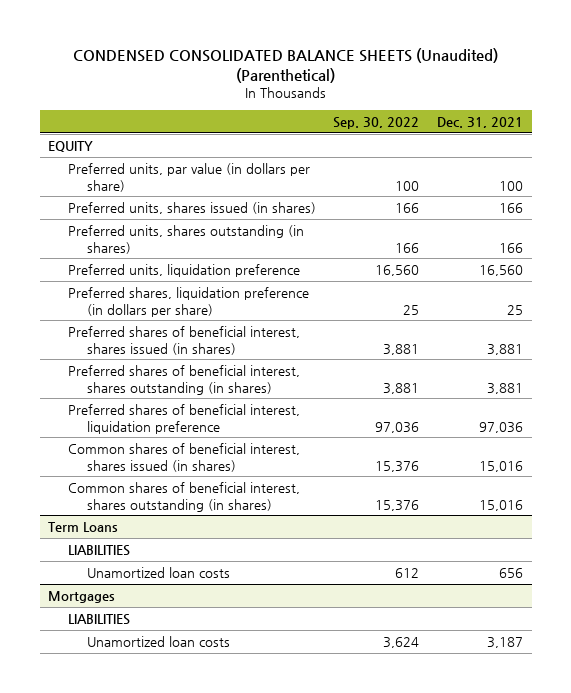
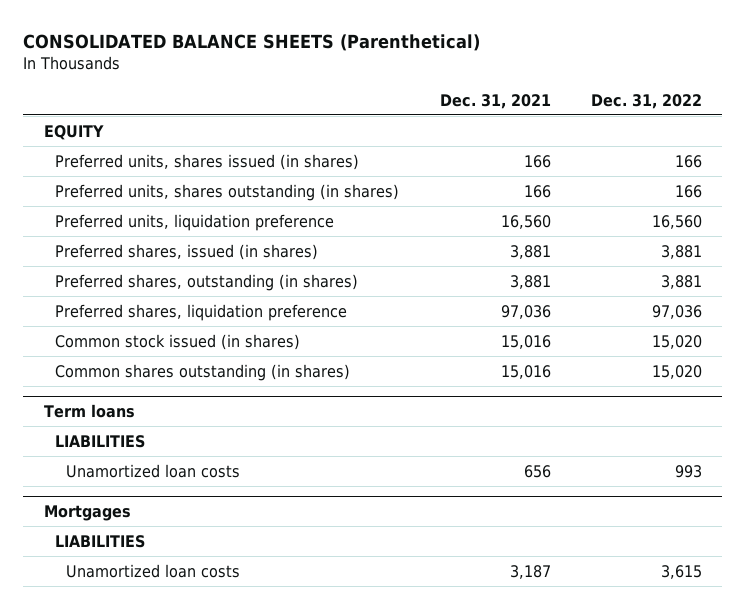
[72,47,498,83] CONDENSED CONSOLIDATED BALANCE SHEETS (Unaudited) (Parenthetical) -> [23,34,481,52] CONSOLIDATED BALANCE SHEETS (Parenthetical)
[333,116,420,129] Sep. 30, 2022 -> none
none -> [591,93,703,109] Dec. 31, 2022
[67,162,310,192] Preferred units, par value (in dollars per share) -> none
[67,286,309,317] Preferred shares, liquidation preference (in dollars per share) -> none
[67,325,300,355] Preferred shares of beneficial interest, shares issued (in shares) -> [54,243,318,260] Preferred shares, issued (in shares)
[67,364,300,395] Preferred shares of beneficial interest, shares outstanding (in shares) -> [54,273,358,291] Preferred shares, outstanding (in shares)
[67,403,300,434] Preferred shares of beneficial interest, liquidation preference -> [54,303,347,321] Preferred shares, liquidation preference
[67,442,300,472] Common shares of beneficial interest, shares issued (in shares) -> [54,333,300,350] Common stock issued (in shares)
[67,481,300,512] Common shares of beneficial interest, shares outstanding (in shares) -> [54,363,350,381] Common shares outstanding (in shares)
[48,521,119,532] Term Loans -> [43,403,135,418] Term loans

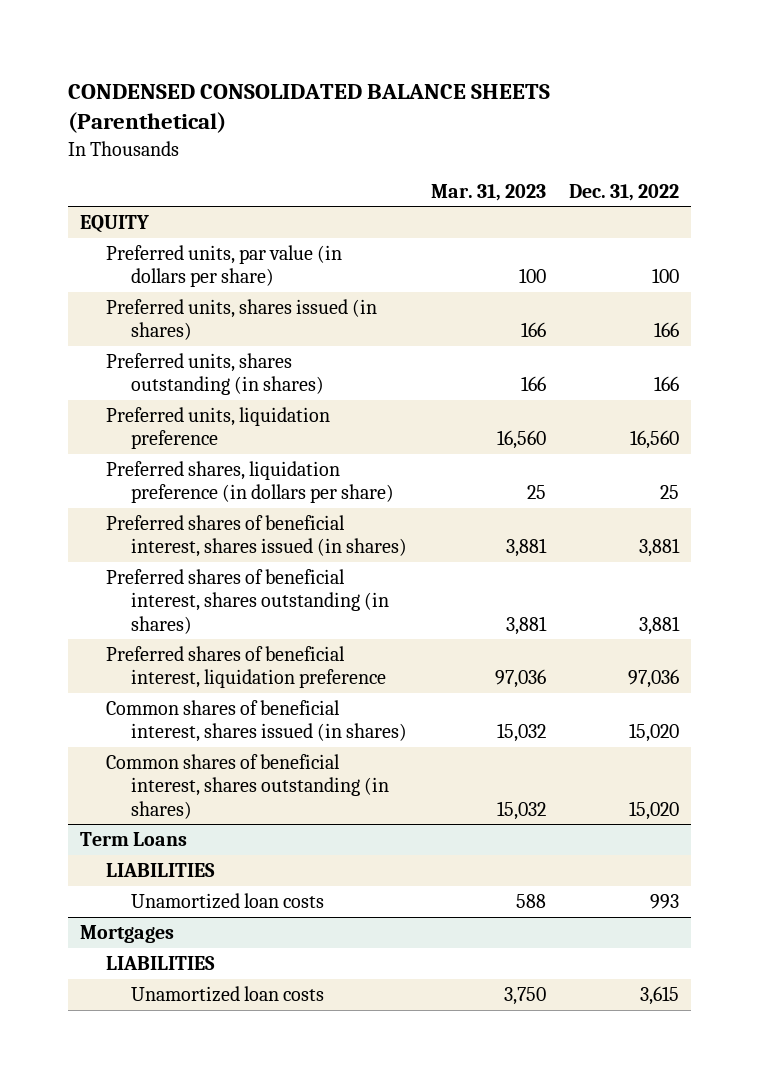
[23,34,481,52] CONSOLIDATED BALANCE SHEETS (Parenthetical) -> [68,83,551,134] CONDENSED CONSOLIDATED BALANCE SHEETS (Parenthetical)
[439,93,551,109] Dec. 31, 2021 -> none
none -> [430,183,546,201] Mar. 31, 2023
none -> [105,245,342,288] Preferred units, par value (in dollars per share)
none -> [105,461,395,504] Preferred shares, liquidation preference (in dollars per share)
[54,243,318,260] Preferred shares, issued (in shares) -> [105,515,408,558] Preferred shares of beneficial interest, shares issued (in shares)
[54,273,358,291] Preferred shares, outstanding (in shares) -> [105,569,390,634] Preferred shares of beneficial interest, shares outstanding (in shares)
[54,303,347,321] Preferred shares, liquidation preference -> [105,646,387,689] Preferred shares of beneficial interest, liquidation preference
[54,333,300,350] Common stock issued (in shares) -> [105,700,408,743] Common shares of beneficial interest, shares issued (in shares)
[54,363,350,381] Common shares outstanding (in shares) -> [105,754,390,819] Common shares of beneficial interest, shares outstanding (in shares)
[43,403,135,418] Term loans -> [79,832,187,847] Term Loans

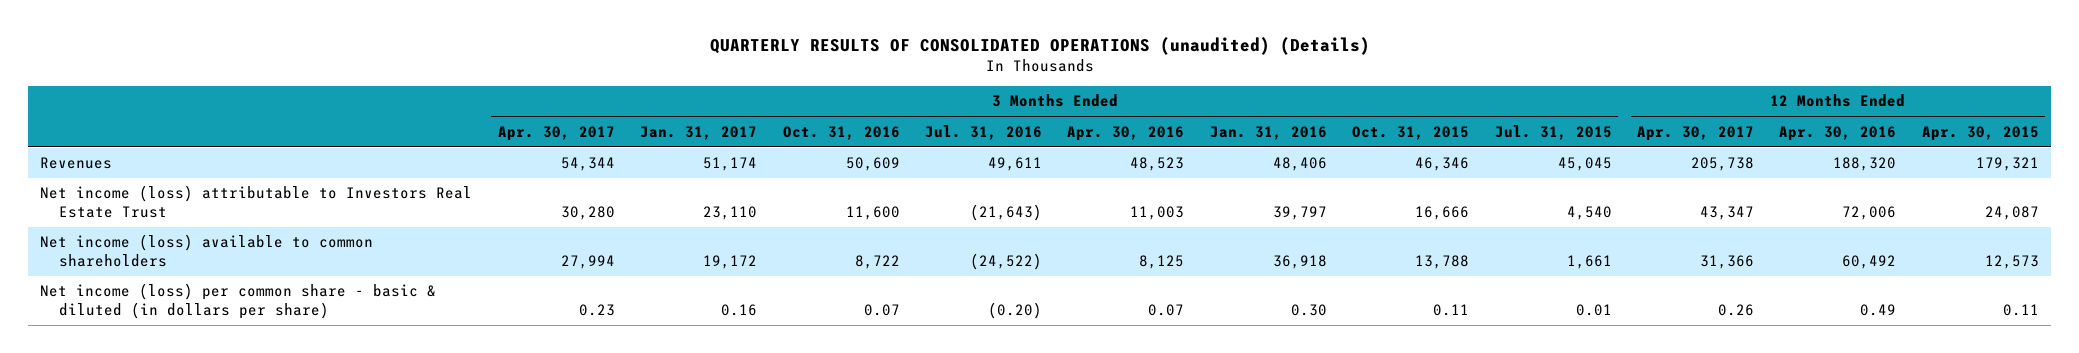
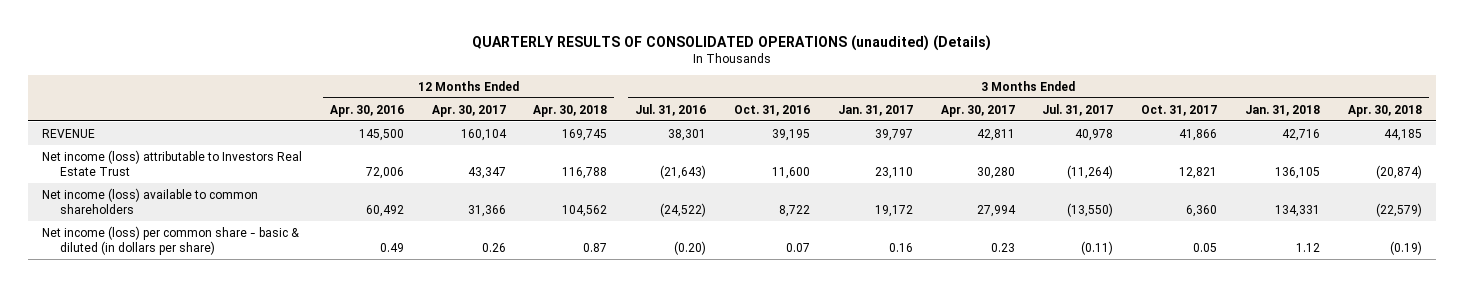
[1067,125,1185,141] Apr. 30, 2016 -> none
[1209,125,1327,140] Jan. 31, 2016 -> none
[1352,125,1470,140] Oct. 31, 2015 -> none
[1494,124,1612,140] Jul. 31, 2015 -> none
[1921,125,2039,141] Apr. 30, 2015 -> none
none -> [533,104,608,117] Apr. 30, 2018
none -> [1042,103,1114,116] Jul. 31, 2017
none -> [1141,104,1218,116] Oct. 31, 2017
none -> [1244,104,1320,116] Jan. 31, 2018
none -> [1347,104,1422,117] Apr. 30, 2018
[40,157,113,170] Revenues -> none
none -> [42,128,96,138] REVENUE

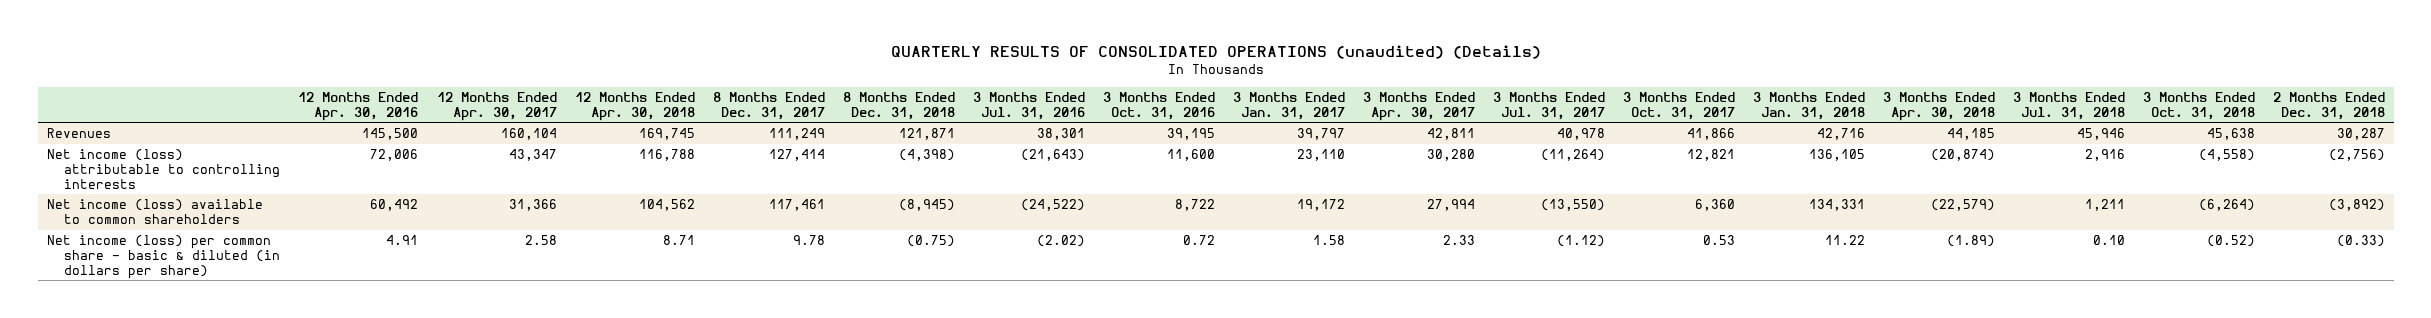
none -> [712,91,825,120] 8 Months Ended Dec. 31, 2017
none -> [842,91,955,120] 8 Months Ended Dec. 31, 2018
none -> [2012,91,2125,120] 3 Months Ended Jul. 31, 2018
none -> [2142,91,2255,120] 3 Months Ended Oct. 31, 2018
none -> [2272,91,2385,120] 2 Months Ended Dec. 31, 2018
[42,128,96,138] REVENUE -> [46,128,111,139] Revenues
[42,149,303,176] Net income (loss) attributable to Investors Real Estate Trust -> [46,149,281,189] Net income (loss) attributable to controlling interests
[379,242,404,252] 0.49 -> [386,235,419,246] 4.91
[481,242,506,252] 0.26 -> [524,235,557,246] 2.58
[583,242,608,252] 0.87 -> [662,235,695,246] 8.71
[674,240,707,255] (0.20) -> [1036,235,1085,248] (2.02)
[785,242,810,252] 0.07 -> [1182,235,1215,246] 0.72
[888,242,913,252] 0.16 -> [1312,235,1345,246] 1.58
[990,242,1015,252] 0.23 -> [1442,235,1475,246] 2.33
[1081,240,1114,255] (0.11) -> [1556,235,1605,248] (1.12)
[1193,242,1218,252] 0.05 -> [1702,235,1735,246] 0.53
[1295,242,1320,252] 1.12 -> [1824,235,1865,246] 11.22
[1389,240,1422,255] (0.19) -> [1946,235,1995,248] (1.89)

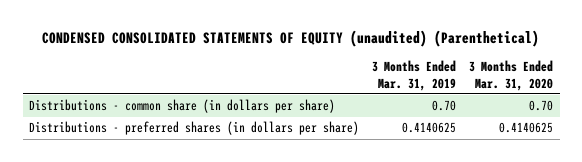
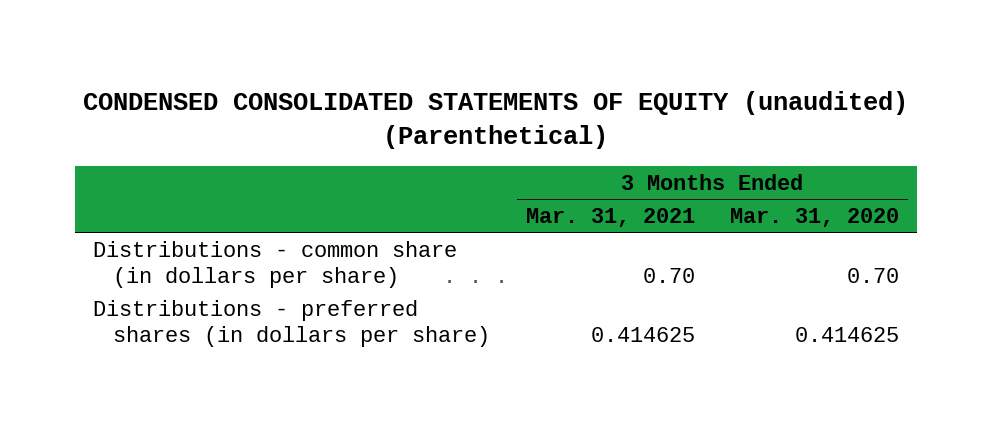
[372,59,457,91] 3 Months Ended Mar. 31, 2019 -> none
none -> [525,208,695,228] Mar. 31, 2021
[499,122,554,134] 0.4140625 -> [795,327,900,343] 0.414625

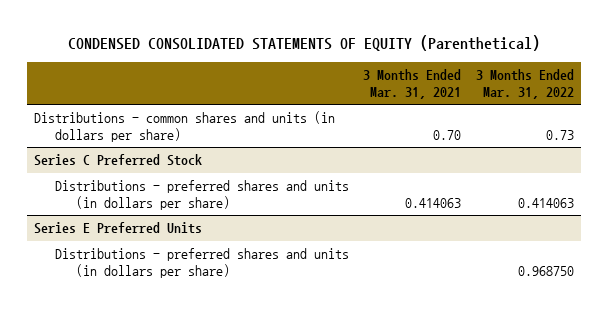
[82,90,908,150] CONDENSED CONSOLIDATED STATEMENTS OF EQUITY (unaudited) (Parenthetical) -> [67,35,540,52] CONDENSED CONSOLIDATED STATEMENTS OF EQUITY (Parenthetical)
[730,208,900,228] Mar. 31, 2020 -> none
none -> [475,69,574,99] 3 Months Ended Mar. 31, 2022
[92,240,457,289] Distributions - common share (in dollars per share) -> [34,111,336,142] Distributions - common shares and units (in dollars per share)
none -> [34,154,203,167] Series C Preferred Stock
[92,299,491,348] Distributions - preferred shares (in dollars per share) -> [55,180,350,210] Distributions - preferred shares and units (in dollars per share)
[590,327,695,343] 0.414625 -> [405,197,462,208] 0.414063
none -> [34,222,203,235] Series E Preferred Units
none -> [55,248,350,278] Distributions - preferred shares and units (in dollars per share)

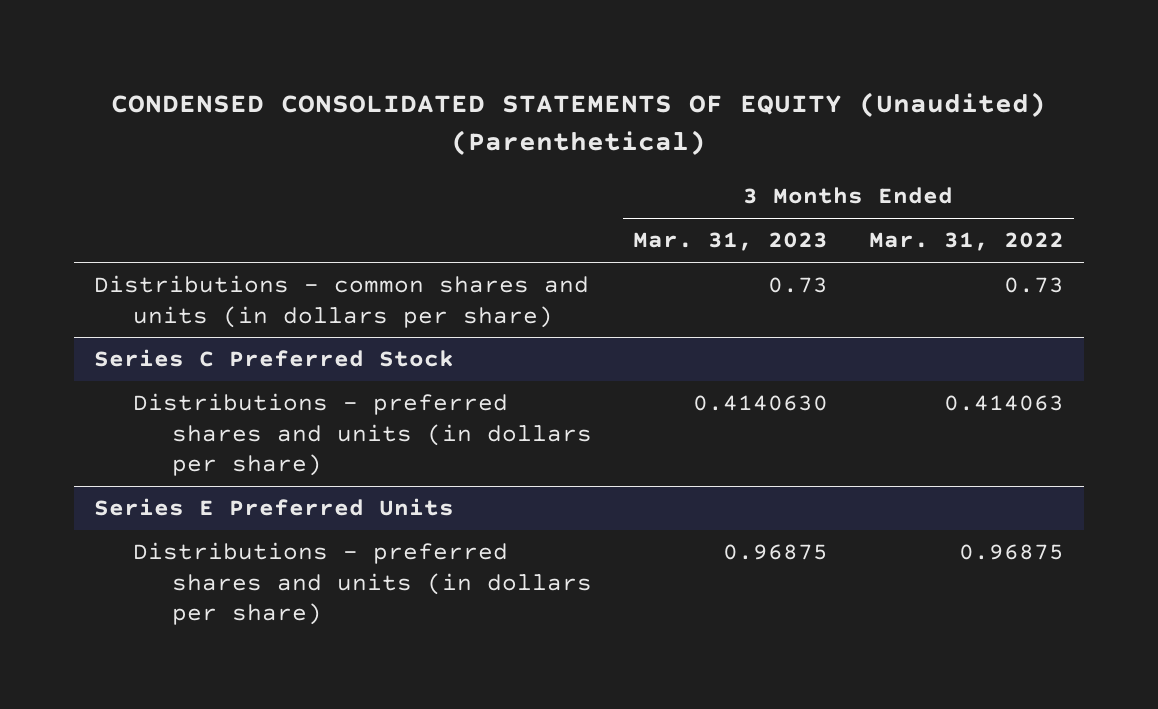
[67,35,540,52] CONDENSED CONSOLIDATED STATEMENTS OF EQUITY (Parenthetical) -> [111,91,1047,155] CONDENSED CONSOLIDATED STATEMENTS OF EQUITY (Unaudited) (Parenthetical)
[363,69,462,99] 3 Months Ended Mar. 31, 2021 -> none
none -> [633,232,829,252] Mar. 31, 2023
[517,265,574,276] 0.968750 -> [958,544,1064,561] 0.96875

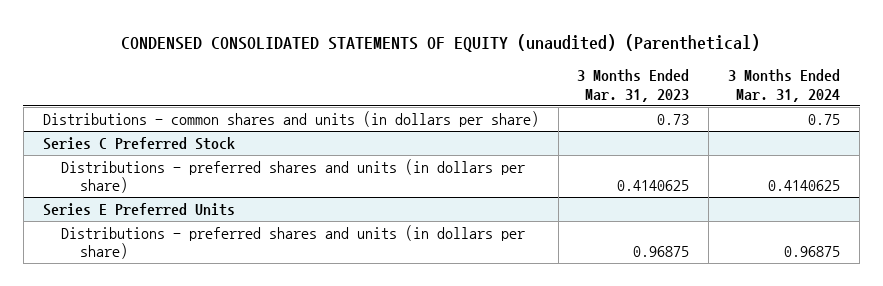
[111,91,1047,155] CONDENSED CONSOLIDATED STATEMENTS OF EQUITY (Unaudited) (Parenthetical) -> [121,33,761,52] CONDENSED CONSOLIDATED STATEMENTS OF EQUITY (unaudited) (Parenthetical)
[868,232,1064,252] Mar. 31, 2022 -> none
none -> [728,69,841,102] 3 Months Ended Mar. 31, 2024
[693,395,829,412] 0.4140630 -> [617,180,690,192] 0.4140625

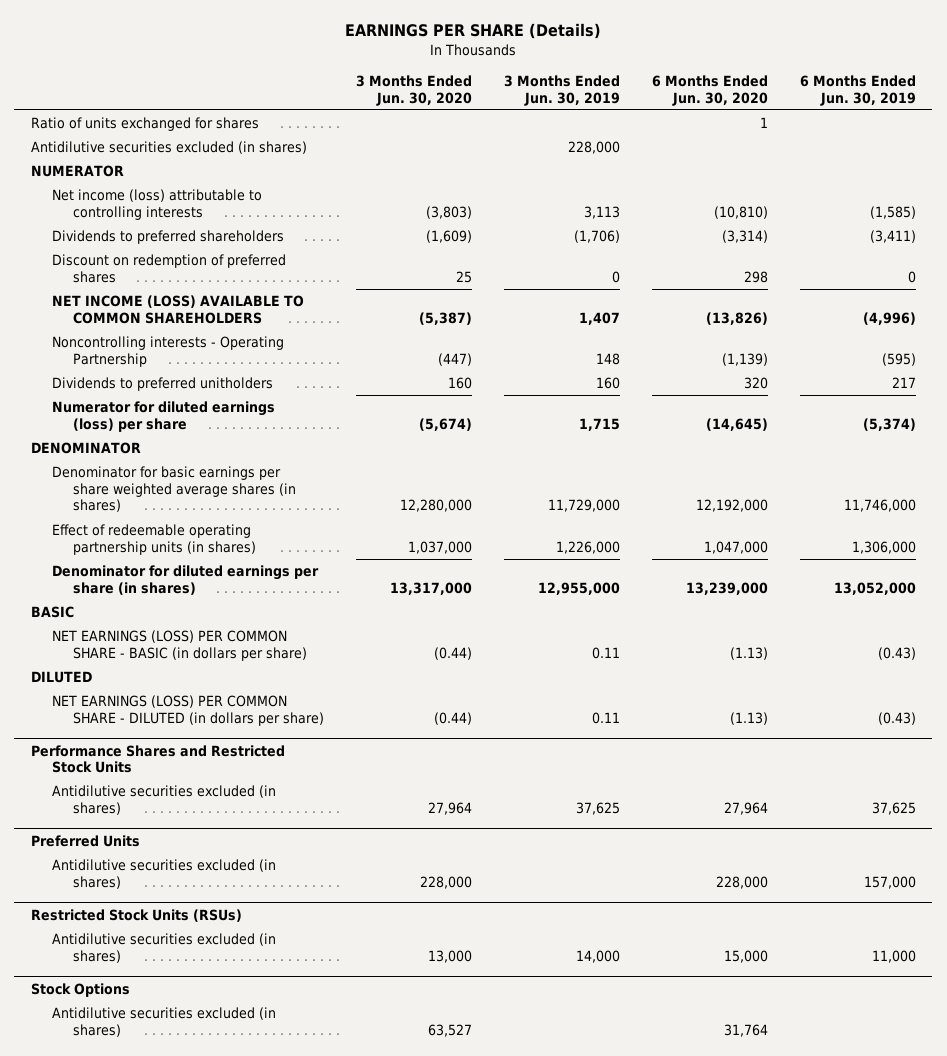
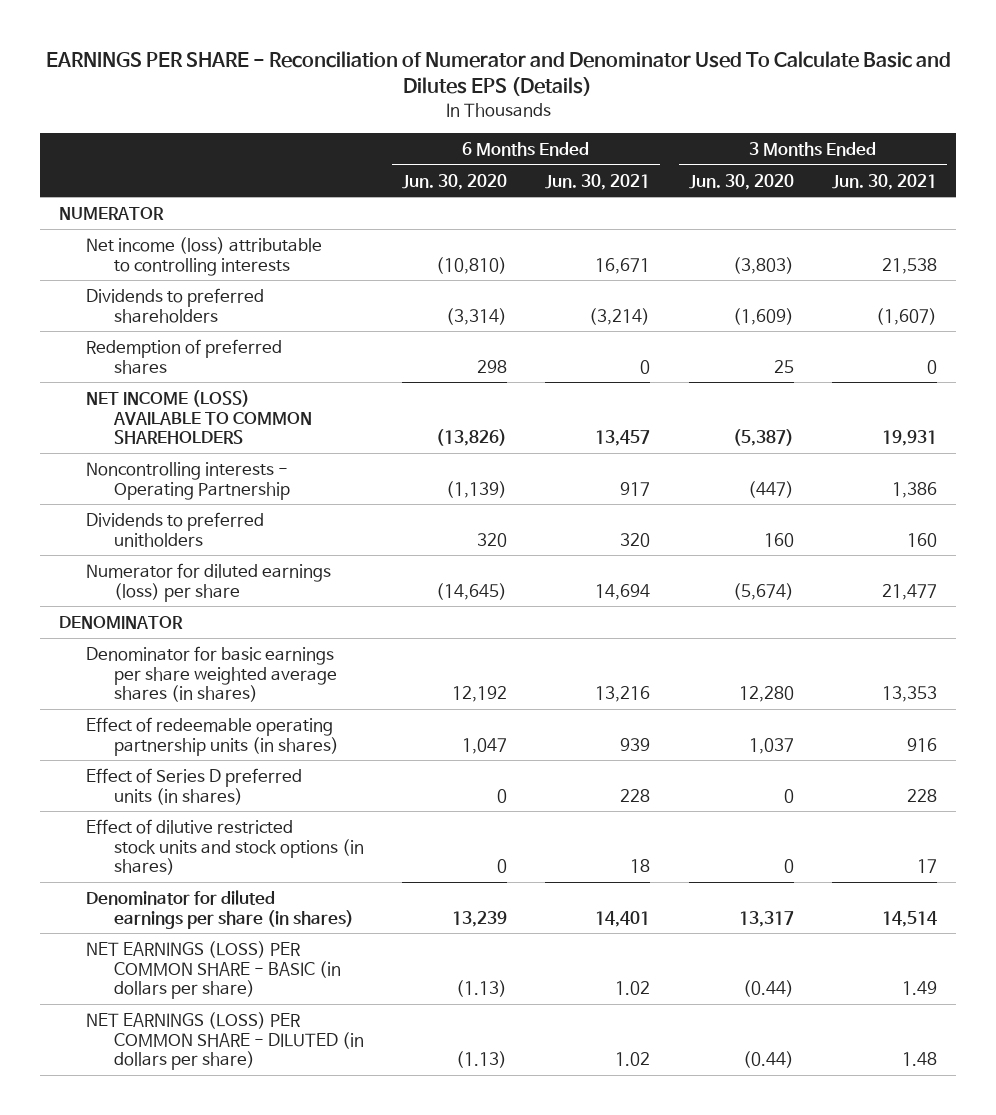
[345,23,602,40] EARNINGS PER SHARE (Details) -> [46,50,952,97] EARNINGS PER SHARE - Reconciliation of Numerator and Denominator Used To Calculate Basic and Dilutes EPS (Details)
[503,75,620,106] 3 Months Ended Jun. 30, 2019 -> none
[800,75,917,106] 6 Months Ended Jun. 30, 2019 -> none
none -> [545,173,651,190] Jun. 30, 2021
none -> [832,173,938,190] Jun. 30, 2021
[30,117,259,132] Ratio of units exchanged for shares -> none
[30,141,307,155] Antidilutive securities excluded (in shares) -> none
[51,254,286,283] Discount on redemption of preferred shares -> [86,338,283,374] Redemption of preferred shares
[30,606,74,619] BASIC -> none
[399,499,472,513] 12,280,000 -> [738,686,794,703] 12,280
[696,499,769,513] 12,192,000 -> [451,686,507,703] 12,192
[407,540,472,554] 1,037,000 -> [748,737,794,754] 1,037
[704,540,769,554] 1,047,000 -> [461,737,507,754] 1,047
none -> [86,767,303,805] Effect of Series D preferred units (in shares)
none -> [86,818,364,876] Effect of dilutive restricted stock units and stock options (in shares)
[389,581,472,595] 13,317,000 -> [738,910,794,927] 13,317
[686,581,769,595] 13,239,000 -> [451,910,507,927] 13,239
[30,671,92,684] DILUTED -> none
[30,744,285,774] Performance Shares and Restricted Stock Units -> none
[51,785,276,815] Antidilutive securities excluded (in shares) -> none
[30,834,140,847] Preferred Units -> none
[51,859,276,889] Antidilutive securities excluded (in shares) -> none
[30,908,242,922] Restricted Stock Units (RSUs) -> none
[51,933,276,963] Antidilutive securities excluded (in shares) -> none
[30,982,130,997] Stock Options -> none
[51,1007,276,1037] Antidilutive securities excluded (in shares) -> none

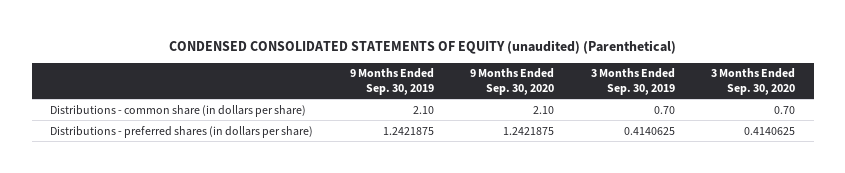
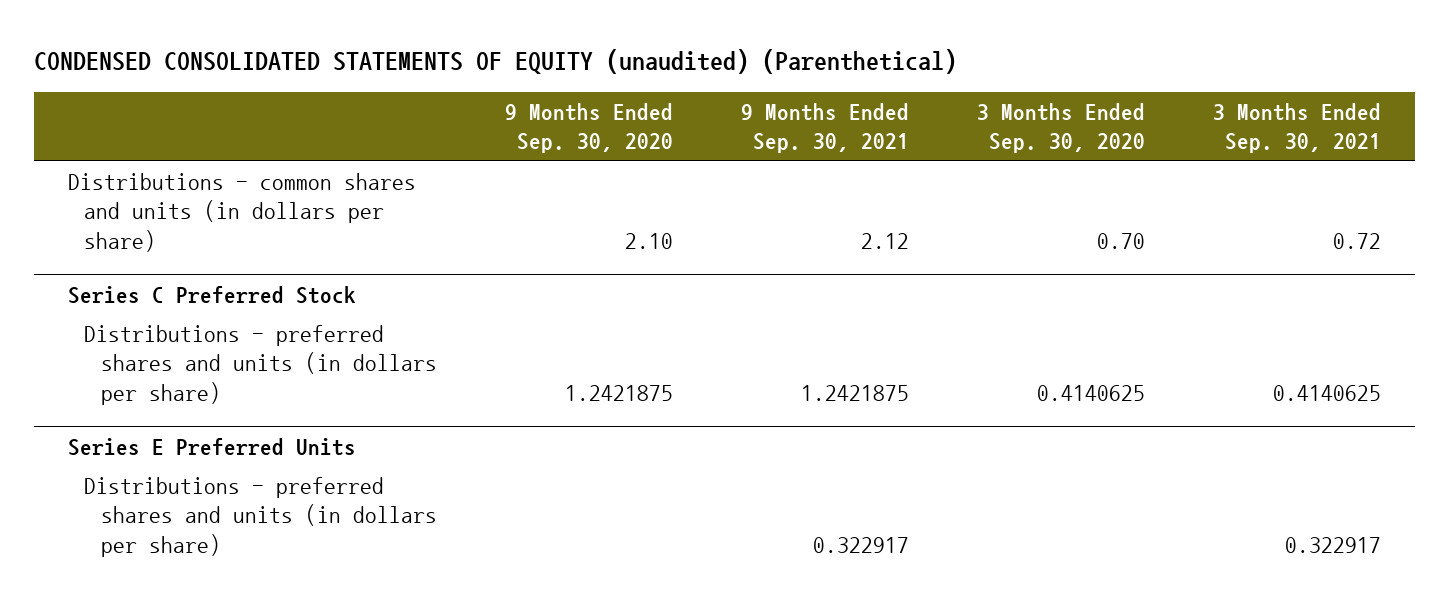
[349,68,434,95] 9 Months Ended Sep. 30, 2019 -> none
[590,68,675,95] 3 Months Ended Sep. 30, 2019 -> none
none -> [741,102,910,154] 9 Months Ended Sep. 30, 2021
none -> [1213,102,1382,154] 3 Months Ended Sep. 30, 2021
[49,104,306,117] Distributions - common share (in dollars per share) -> [67,173,416,252] Distributions - common shares and units (in dollars per share)
none -> [67,285,356,304] Series C Preferred Stock
[49,125,313,138] Distributions - preferred shares (in dollars per share) -> [84,325,437,405] Distributions - preferred shares and units (in dollars per share)
none -> [67,437,356,456] Series E Preferred Units
none -> [84,477,437,557] Distributions - preferred shares and units (in dollars per share)

